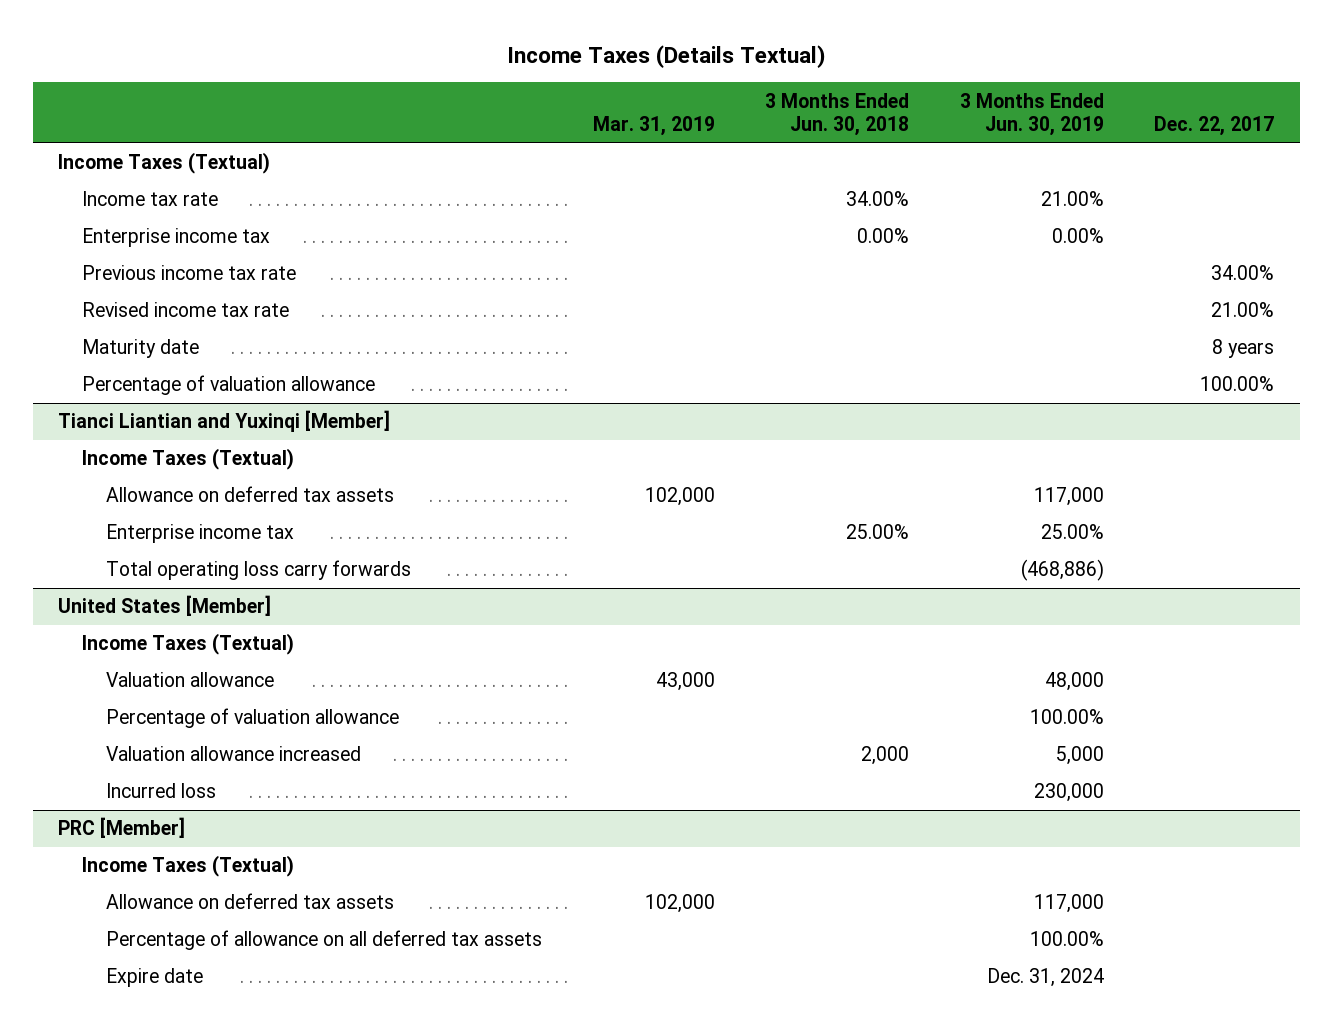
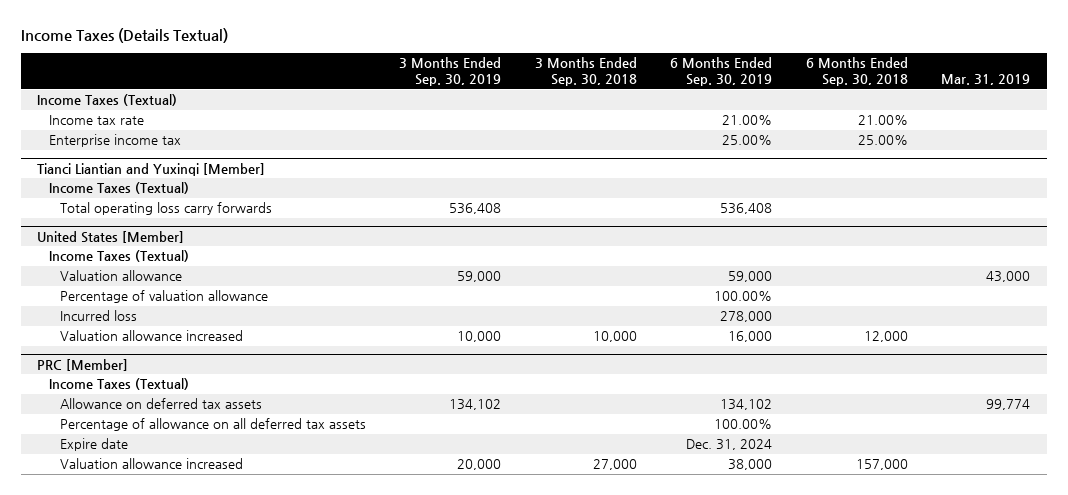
[765,92,910,136] 3 Months Ended Jun. 30, 2018 -> none
[959,92,1104,136] 3 Months Ended Jun. 30, 2019 -> none
[1154,115,1275,136] Dec. 22, 2017 -> none
none -> [399,57,502,87] 3 Months Ended Sep. 30, 2019
none -> [534,57,637,87] 3 Months Ended Sep. 30, 2018
none -> [670,57,773,87] 6 Months Ended Sep. 30, 2019
none -> [805,57,908,87] 6 Months Ended Sep. 30, 2018
[82,265,297,281] Previous income tax rate -> none
[82,302,290,318] Revised income tax rate -> none
[82,339,200,359] Maturity date -> none
[82,375,376,396] Percentage of valuation allowance -> none
[106,486,395,503] Allowance on deferred tax assets -> none
[106,524,295,544] Enterprise income tax -> none
[106,746,362,762] Valuation allowance increased -> [59,330,243,342] Valuation allowance increased
[644,894,715,914] 102,000 -> [986,399,1031,411] 99,774
none -> [59,458,243,470] Valuation allowance increased

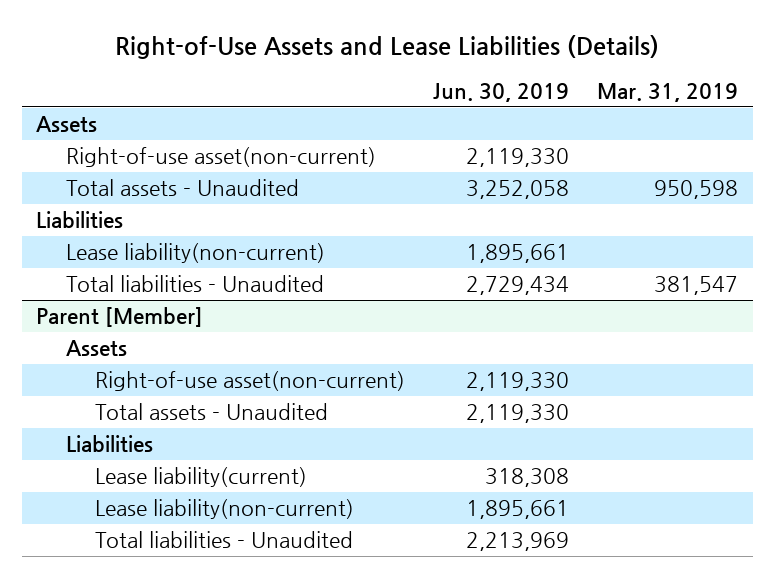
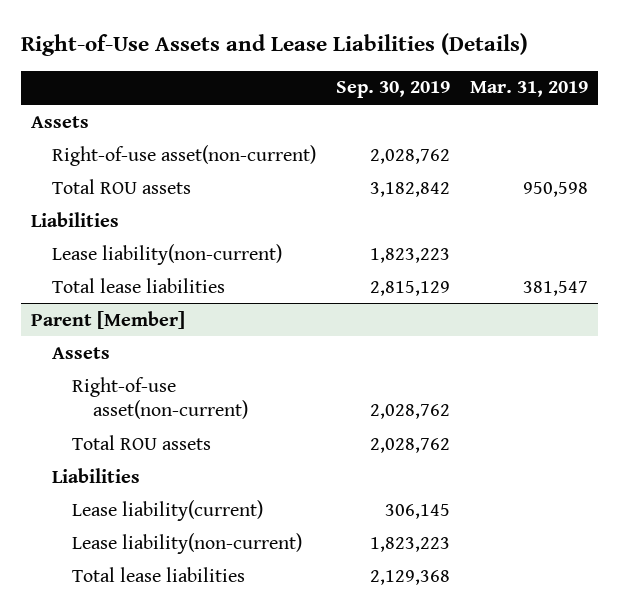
[433,83,570,103] Jun. 30, 2019 -> none
none -> [335,81,450,99] Sep. 30, 2019
[65,179,299,197] Total assets - Unaudited -> [51,178,191,194] Total ROU assets
[65,275,324,293] Total liabilities - Unaudited -> [51,277,225,293] Total lease liabilities
[95,403,329,421] Total assets - Unaudited -> [72,434,212,450] Total ROU assets
[95,531,354,549] Total liabilities - Unaudited -> [72,566,246,582] Total lease liabilities

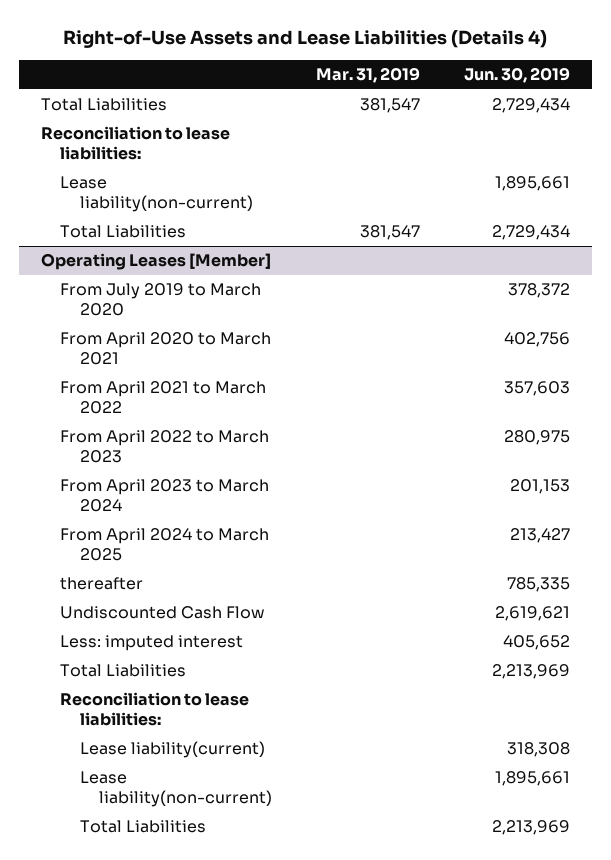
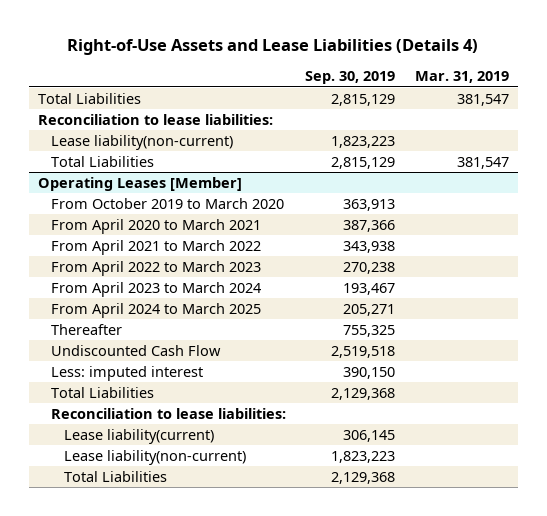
[463,66,570,83] Jun. 30, 2019 -> none
none -> [305,71,396,85] Sep. 30, 2019
[60,283,262,317] From July 2019 to March 2020 -> [51,197,285,209] From October 2019 to March 2020
[60,577,144,591] thereafter -> [51,323,123,335] Thereafter

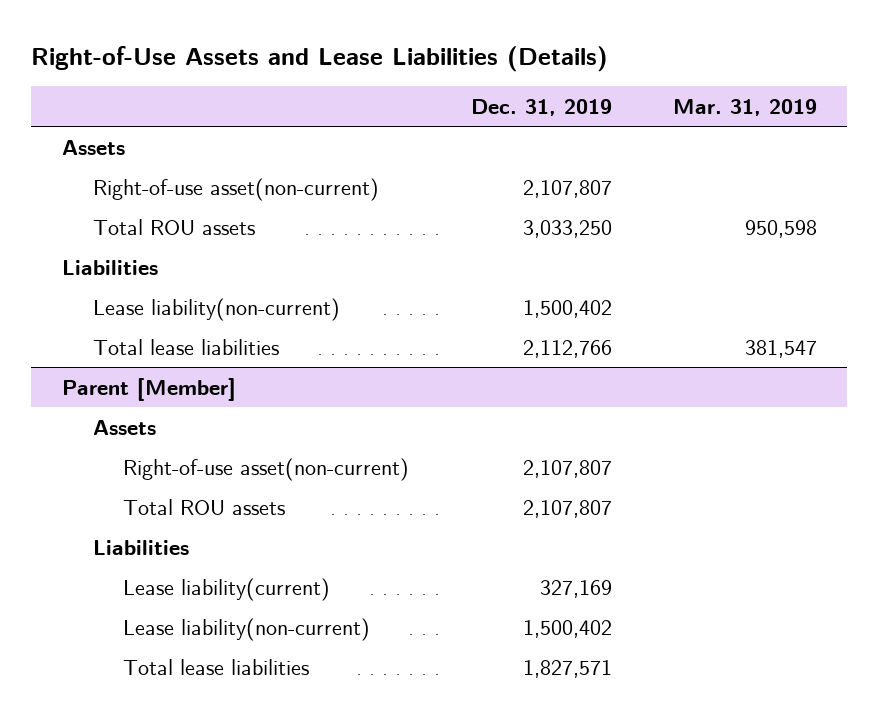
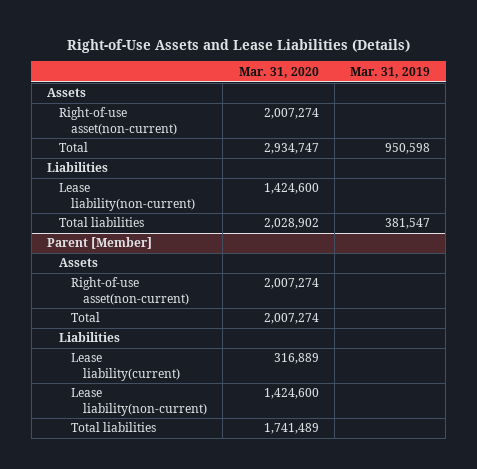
[470,98,612,116] Dec. 31, 2019 -> none
none -> [238,66,319,78] Mar. 31, 2020
[92,218,255,235] Total ROU assets -> [59,142,89,153] Total
[92,338,279,355] Total lease liabilities -> [59,217,145,228] Total liabilities
[123,498,286,515] Total ROU assets -> [71,312,101,323] Total
[123,658,310,675] Total lease liabilities -> [71,422,157,433] Total liabilities

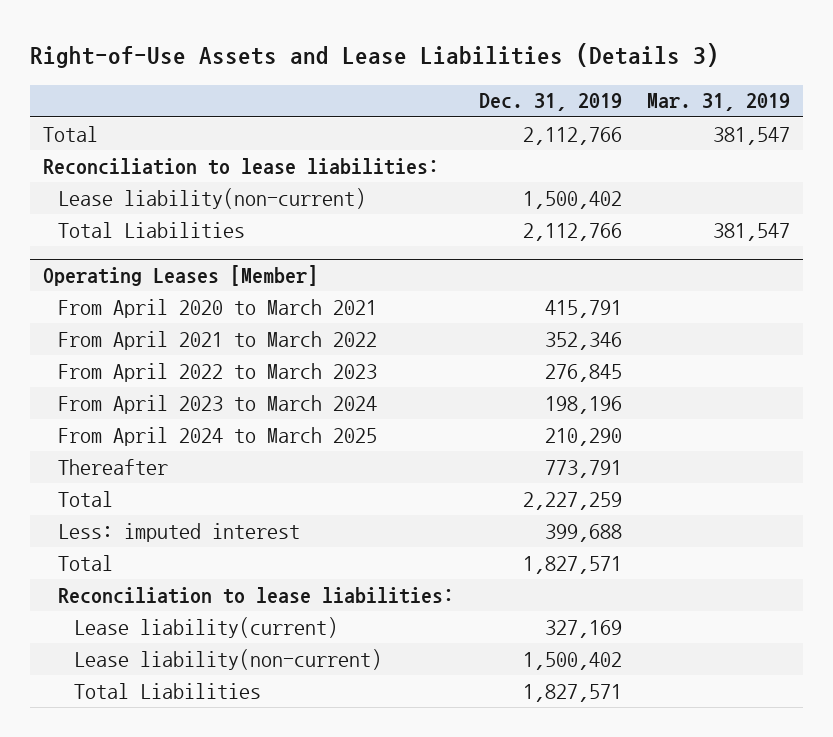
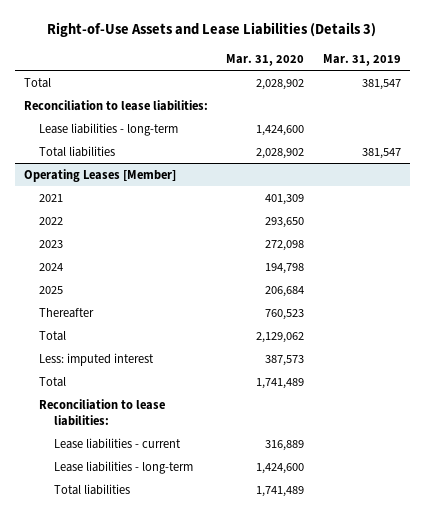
[479,93,623,112] Dec. 31, 2019 -> none
none -> [226,53,305,66] Mar. 31, 2020
[58,187,367,209] Lease liability(non-current) -> [39,122,179,136] Lease liabilities - long-term
[58,221,246,238] Total Liabilities -> [39,145,116,157] Total liabilities
[58,298,378,318] From April 2020 to March 2021 -> [39,193,64,202] 2021
[58,330,378,350] From April 2021 to March 2022 -> [39,216,64,225] 2022
[58,362,378,382] From April 2022 to March 2023 -> [39,239,64,248] 2023
[58,394,378,414] From April 2023 to March 2024 -> [39,262,64,271] 2024
[58,426,378,446] From April 2024 to March 2025 -> [39,285,64,294] 2025
[73,616,338,638] Lease liability(current) -> [54,437,182,449] Lease liabilities - current
[73,648,382,670] Lease liability(non-current) -> [54,460,194,474] Lease liabilities - long-term
[73,682,261,699] Total Liabilities -> [54,483,131,495] Total liabilities

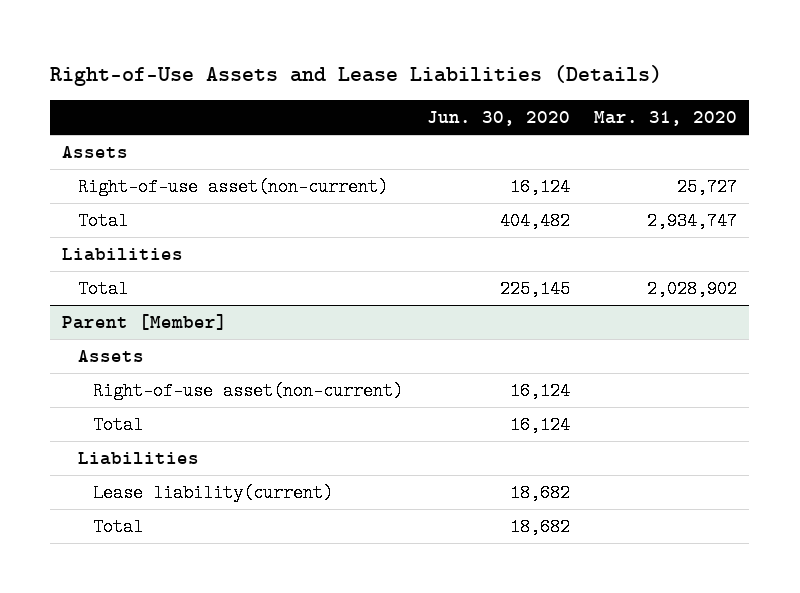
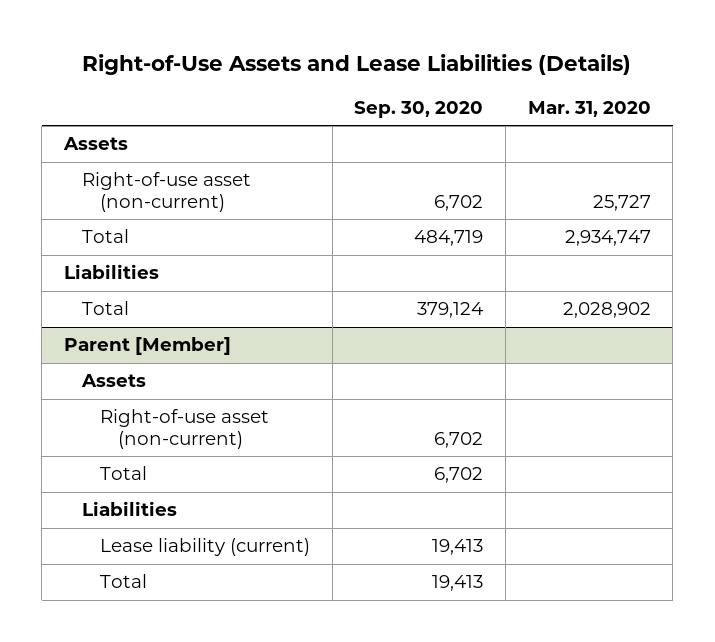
[427,111,571,127] Jun. 30, 2020 -> none
none -> [354,100,484,118] Sep. 30, 2020
[77,178,388,197] Right-of-use asset(non-current) -> [82,172,252,213] Right-of-use asset (non-current)
[93,382,404,401] Right-of-use asset(non-current) -> [99,409,269,450] Right-of-use asset (non-current)
[93,484,334,503] Lease liability(current) -> [99,538,310,557] Lease liability (current)

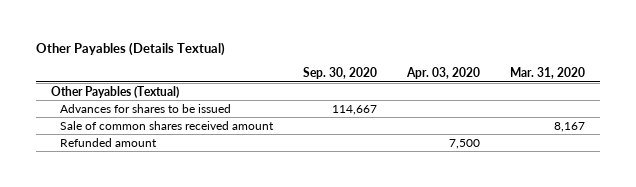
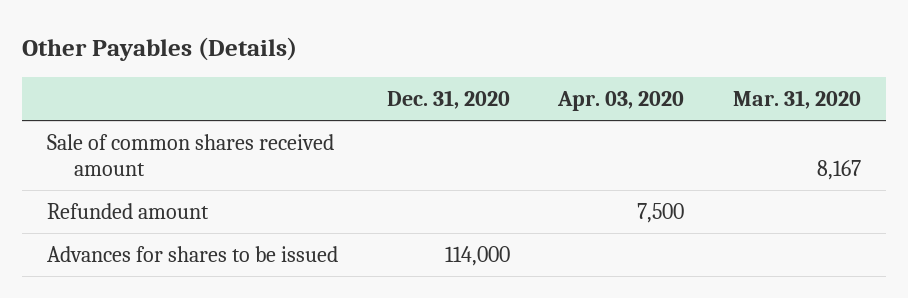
[35,42,225,57] Other Payables (Details Textual) -> [22,36,298,61] Other Payables (Details)
[303,67,378,80] Sep. 30, 2020 -> none
none -> [386,89,510,109] Dec. 31, 2020
[50,85,179,98] Other Payables (Textual) -> none
[60,103,232,113] Advances for shares to be issued -> [46,245,338,262] Advances for shares to be issued

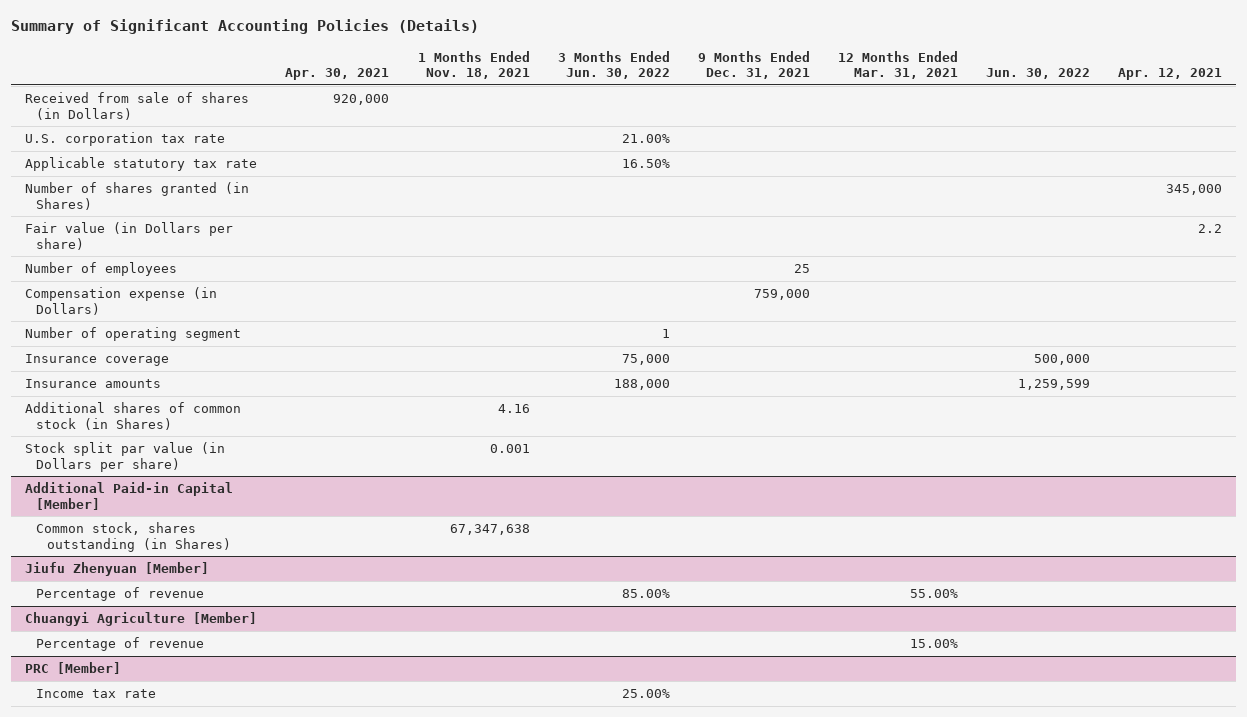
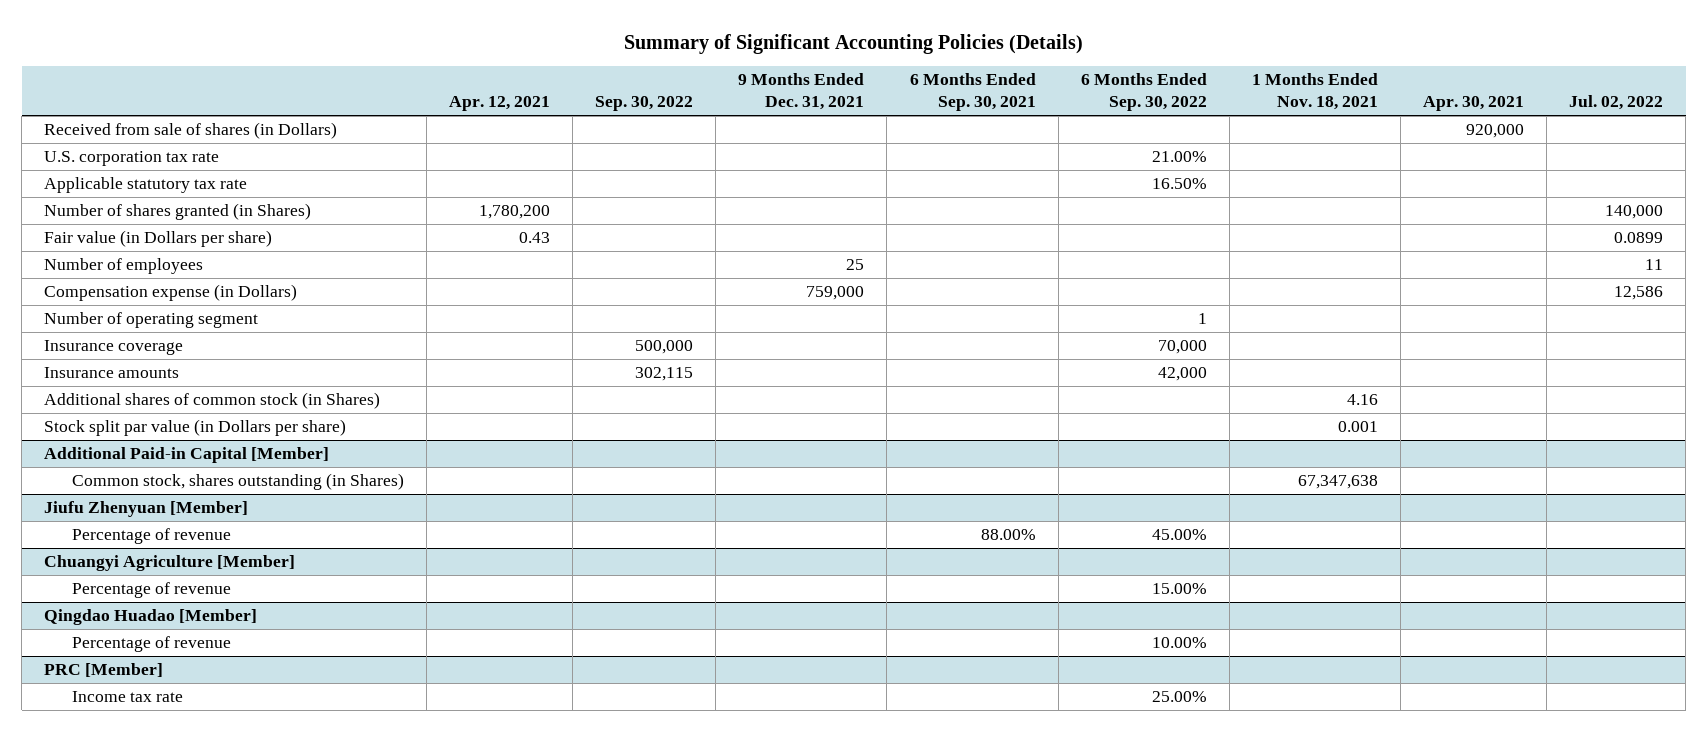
[557,50,670,79] 3 Months Ended Jun. 30, 2022 -> none
[837,50,958,79] 12 Months Ended Mar. 31, 2021 -> none
[986,67,1091,79] Jun. 30, 2022 -> none
none -> [595,96,694,112] Sep. 30, 2022
none -> [909,73,1036,112] 6 Months Ended Sep. 30, 2021
none -> [1080,73,1207,112] 6 Months Ended Sep. 30, 2022
none -> [1569,95,1664,111] Jul. 02, 2022
[1166,184,1223,196] 345,000 -> [478,205,550,220] 1,780,200
[1198,224,1223,234] 2.2 -> [518,232,550,244] 0.43
none -> [44,609,258,626] Qingdao Huadao [Member]
none -> [71,636,231,653] Percentage of revenue

